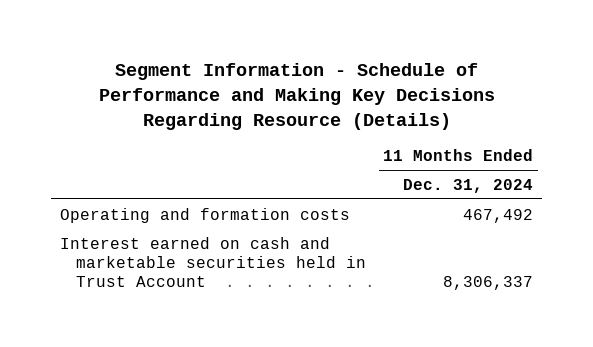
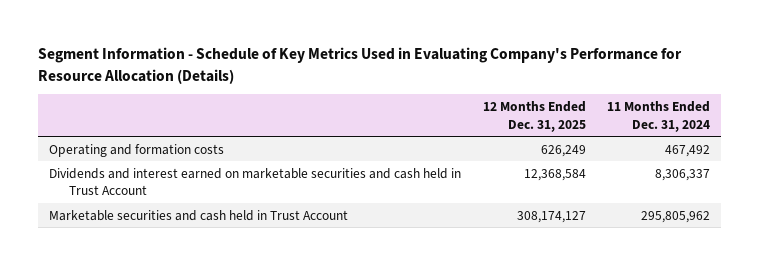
[98,63,495,130] Segment Information - Schedule of Performance and Making Key Decisions Regarding Resource (Details) -> [38,47,683,84] Segment Information - Schedule of Key Metrics Used in Evaluating Company's Performance for Resource Allocation (Details)
none -> [482,100,586,132] 12 Months Ended Dec. 31, 2025
[59,236,367,287] Interest earned on cash and marketable securities held in Trust Account -> [48,167,461,196] Dividends and interest earned on marketable securities and cash held in Trust Account
none -> [48,209,348,221] Marketable securities and cash held in Trust Account

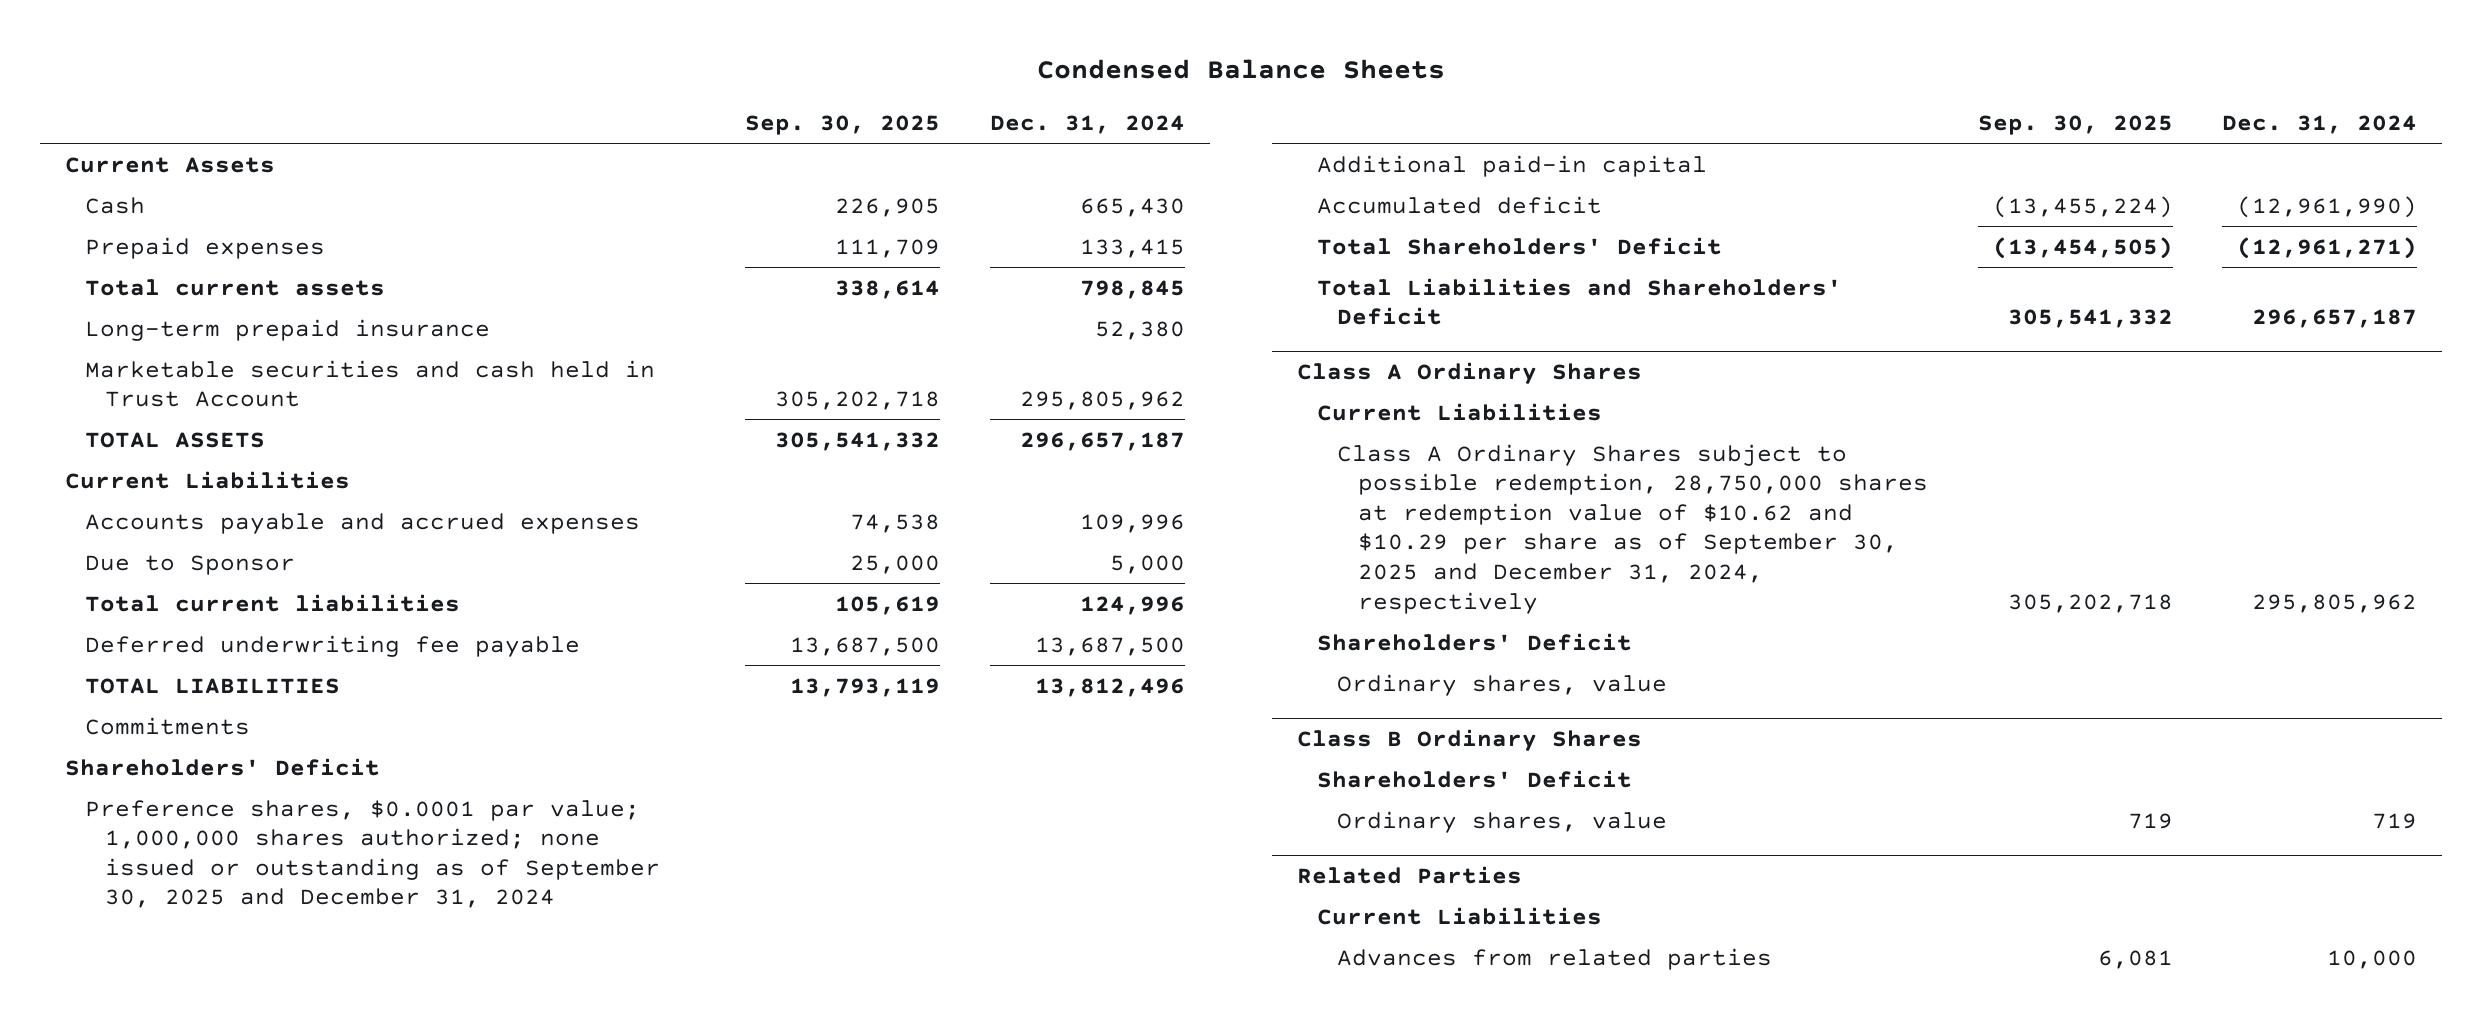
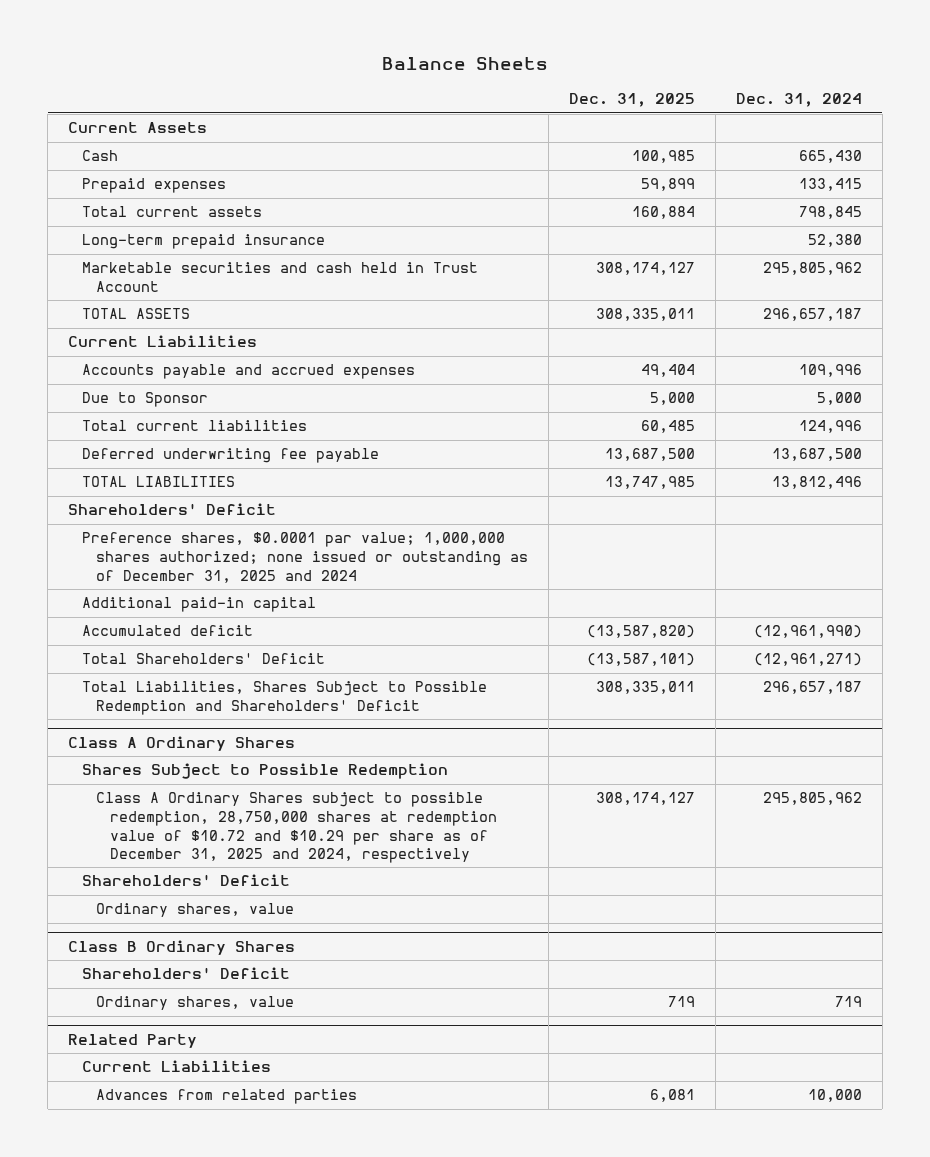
[1037,59,1446,80] Condensed Balance Sheets -> [382,57,549,71] Balance Sheets
[745,115,941,136] Sep. 30, 2025 -> none
none -> [568,93,695,108] Dec. 31, 2025
[84,716,250,735] Commitments -> none
[84,799,661,909] Preference shares, $0.0001 par value; 1,000,000 shares authorized; none issued or outstanding as of September 30, 2025 and December 31, 2024 -> [82,532,529,583] Preference shares, $0.0001 par value; 1,000,000 shares authorized; none issued or outstanding as of December 31, 2025 and 2024
[1317,277,1843,326] Total Liabilities and Shareholders' Deficit -> [82,681,488,715] Total Liabilities, Shares Subject to Possible Redemption and Shareholders' Deficit
[1317,402,1603,421] Current Liabilities -> none
none -> [82,763,449,780] Shares Subject to Possible Redemption
[1337,443,1928,614] Class A Ordinary Shares subject to possible redemption, 28,750,000 shares at redemption value of $10.62 and $10.29 per share as of September 30, 2025 and December 31, 2024, respectively -> [96,792,497,864] Class A Ordinary Shares subject to possible redemption, 28,750,000 shares at redemption value of $10.72 and $10.29 per share as of December 31, 2025 and 2024, respectively
[1296,866,1522,885] Related Parties -> [68,1033,198,1048] Related Party

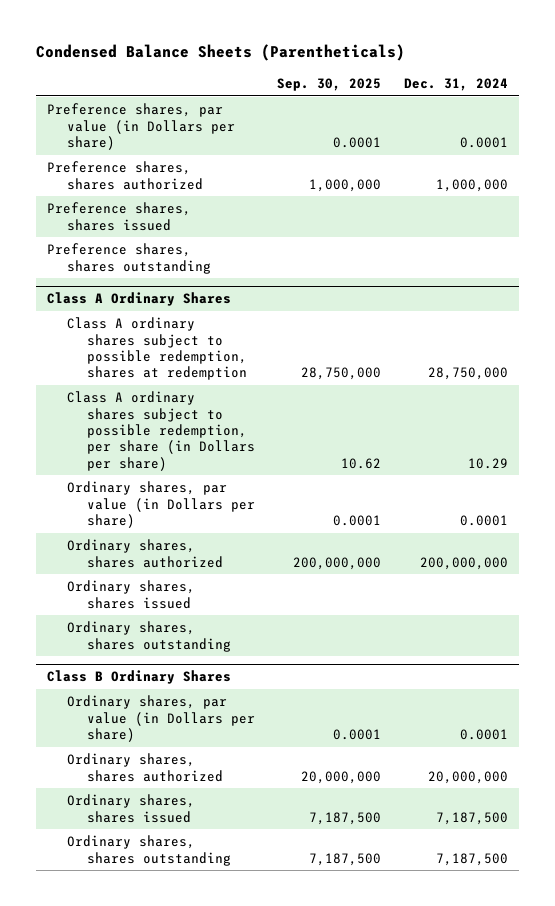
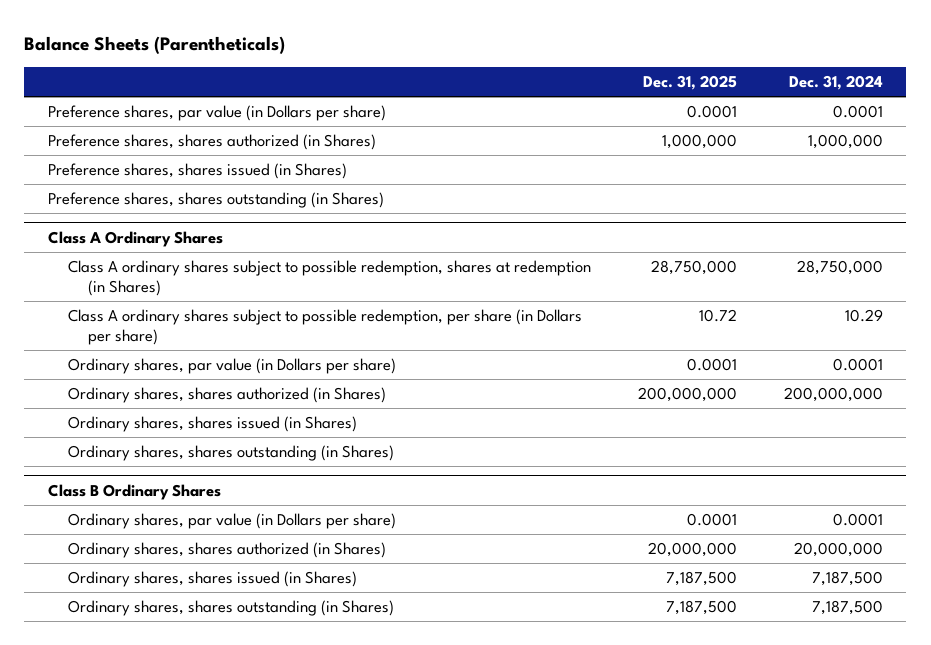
[35,44,405,62] Condensed Balance Sheets (Parentheticals) -> [24,36,286,55] Balance Sheets (Parentheticals)
[277,77,382,91] Sep. 30, 2025 -> none
none -> [642,75,737,91] Dec. 31, 2025
[47,161,204,190] Preference shares, shares authorized -> [47,134,376,151] Preference shares, shares authorized (in Shares)
[47,202,192,231] Preference shares, shares issued -> [47,163,347,180] Preference shares, shares issued (in Shares)
[47,243,212,274] Preference shares, shares outstanding -> [47,192,384,209] Preference shares, shares outstanding (in Shares)
[67,317,248,381] Class A ordinary shares subject to possible redemption, shares at redemption -> [67,260,591,296] Class A ordinary shares subject to possible redemption, shares at redemption (in Shares)
[67,539,224,568] Ordinary shares, shares authorized -> [67,387,386,404] Ordinary shares, shares authorized (in Shares)
[67,580,196,609] Ordinary shares, shares issued -> [67,416,357,433] Ordinary shares, shares issued (in Shares)
[67,621,232,652] Ordinary shares, shares outstanding -> [67,445,394,462] Ordinary shares, shares outstanding (in Shares)
[67,753,224,782] Ordinary shares, shares authorized -> [67,542,386,559] Ordinary shares, shares authorized (in Shares)
[67,794,196,823] Ordinary shares, shares issued -> [67,571,357,588] Ordinary shares, shares issued (in Shares)
[67,835,232,866] Ordinary shares, shares outstanding -> [67,600,394,617] Ordinary shares, shares outstanding (in Shares)

